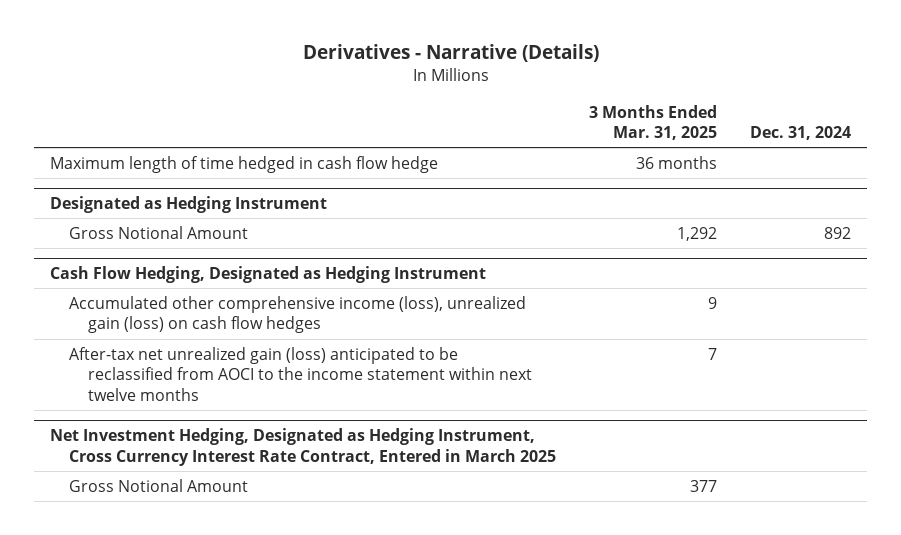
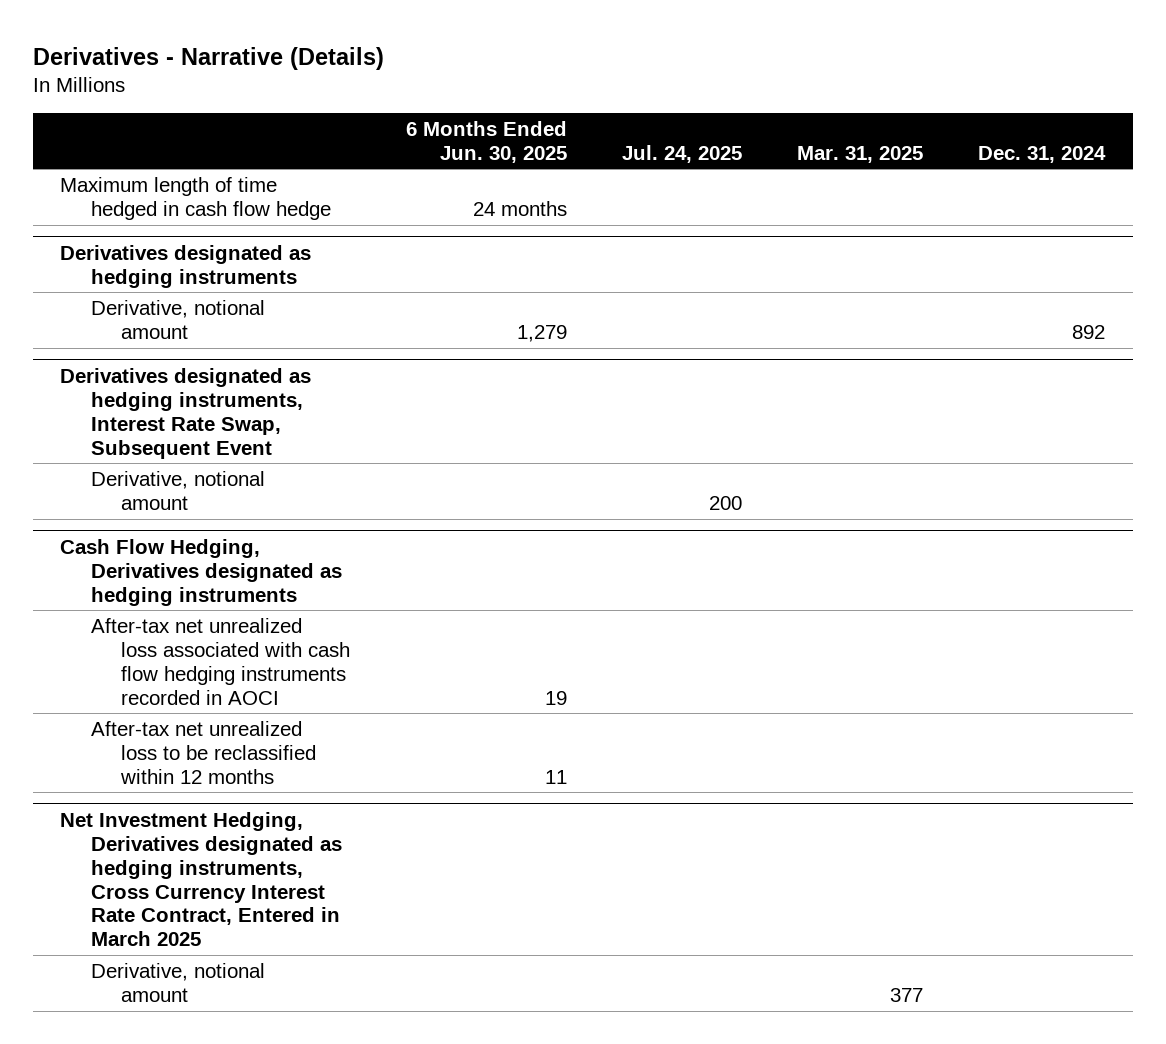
[588,104,717,141] 3 Months Ended Mar. 31, 2025 -> none
none -> [405,120,567,163] 6 Months Ended Jun. 30, 2025
none -> [621,144,742,163] Jul. 24, 2025
none -> [797,145,924,163] Mar. 31, 2025
[50,196,328,214] Designated as Hedging Instrument -> [60,244,312,288] Derivatives designated as hedging instruments
[69,225,249,239] Gross Notional Amount -> [90,299,265,339] Derivative, notional amount
none -> [60,367,312,459] Derivatives designated as hedging instruments, Interest Rate Swap, Subsequent Event
none -> [90,470,265,510] Derivative, notional amount
[50,266,487,284] Cash Flow Hedging, Designated as Hedging Instrument -> [60,538,342,606] Cash Flow Hedging, Derivatives designated as hedging instruments
[69,295,527,334] Accumulated other comprehensive income (loss), unrealized gain (loss) on cash flow hedges -> [90,617,351,705] After-tax net unrealized loss associated with cash flow hedging instruments recorded in AOCI
[69,346,533,401] After-tax net unrealized gain (loss) anticipated to be reclassified from AOCI to the income statement within next twelve months -> [90,720,317,784] After-tax net unrealized loss to be reclassified within 12 months
[50,428,557,466] Net Investment Hedging, Designated as Hedging Instrument, Cross Currency Interest Rate Contract, Entered in March 2025 -> [60,811,342,947] Net Investment Hedging, Derivatives designated as hedging instruments, Cross Currency Interest Rate Contract, Entered in March 2025
[69,478,249,492] Gross Notional Amount -> [90,962,265,1002] Derivative, notional amount

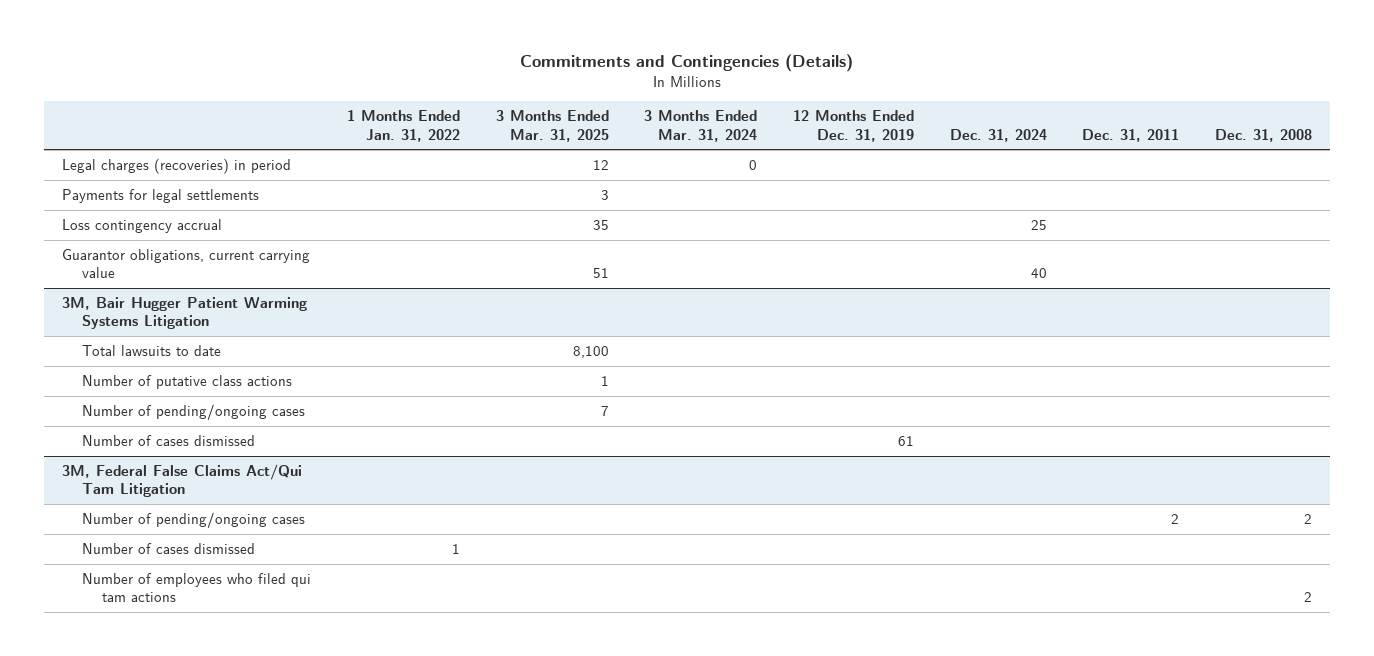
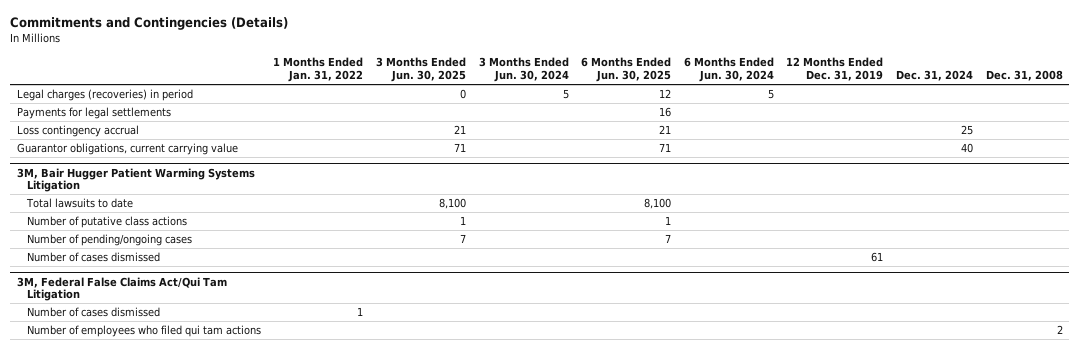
[495,110,609,142] 3 Months Ended Mar. 31, 2025 -> none
[644,110,758,142] 3 Months Ended Mar. 31, 2024 -> none
[1082,128,1180,142] Dec. 31, 2011 -> none
none -> [376,57,467,83] 3 Months Ended Jun. 30, 2025
none -> [478,57,569,83] 3 Months Ended Jun. 30, 2024
none -> [581,57,672,83] 6 Months Ended Jun. 30, 2025
none -> [683,57,774,83] 6 Months Ended Jun. 30, 2024
[82,511,306,528] Number of pending/ongoing cases -> none

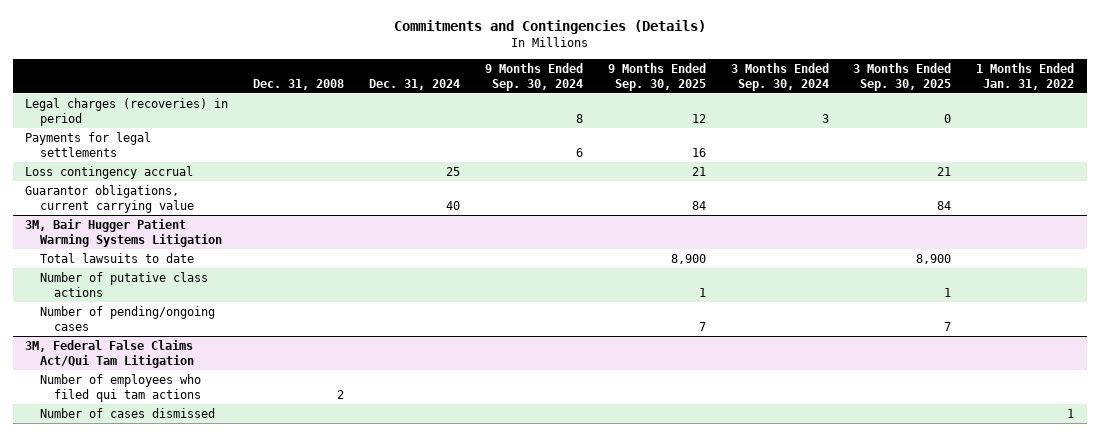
[376,57,467,83] 3 Months Ended Jun. 30, 2025 -> none
[478,57,569,83] 3 Months Ended Jun. 30, 2024 -> none
[581,57,672,83] 6 Months Ended Jun. 30, 2025 -> none
[683,57,774,83] 6 Months Ended Jun. 30, 2024 -> none
[786,57,884,82] 12 Months Ended Dec. 31, 2019 -> none
none -> [484,62,583,91] 9 Months Ended Sep. 30, 2024
none -> [607,62,706,91] 9 Months Ended Sep. 30, 2025
none -> [730,62,829,91] 3 Months Ended Sep. 30, 2024
none -> [853,62,952,91] 3 Months Ended Sep. 30, 2025
[26,252,160,263] Number of cases dismissed -> none
[26,307,160,318] Number of cases dismissed -> [39,407,215,418] Number of cases dismissed

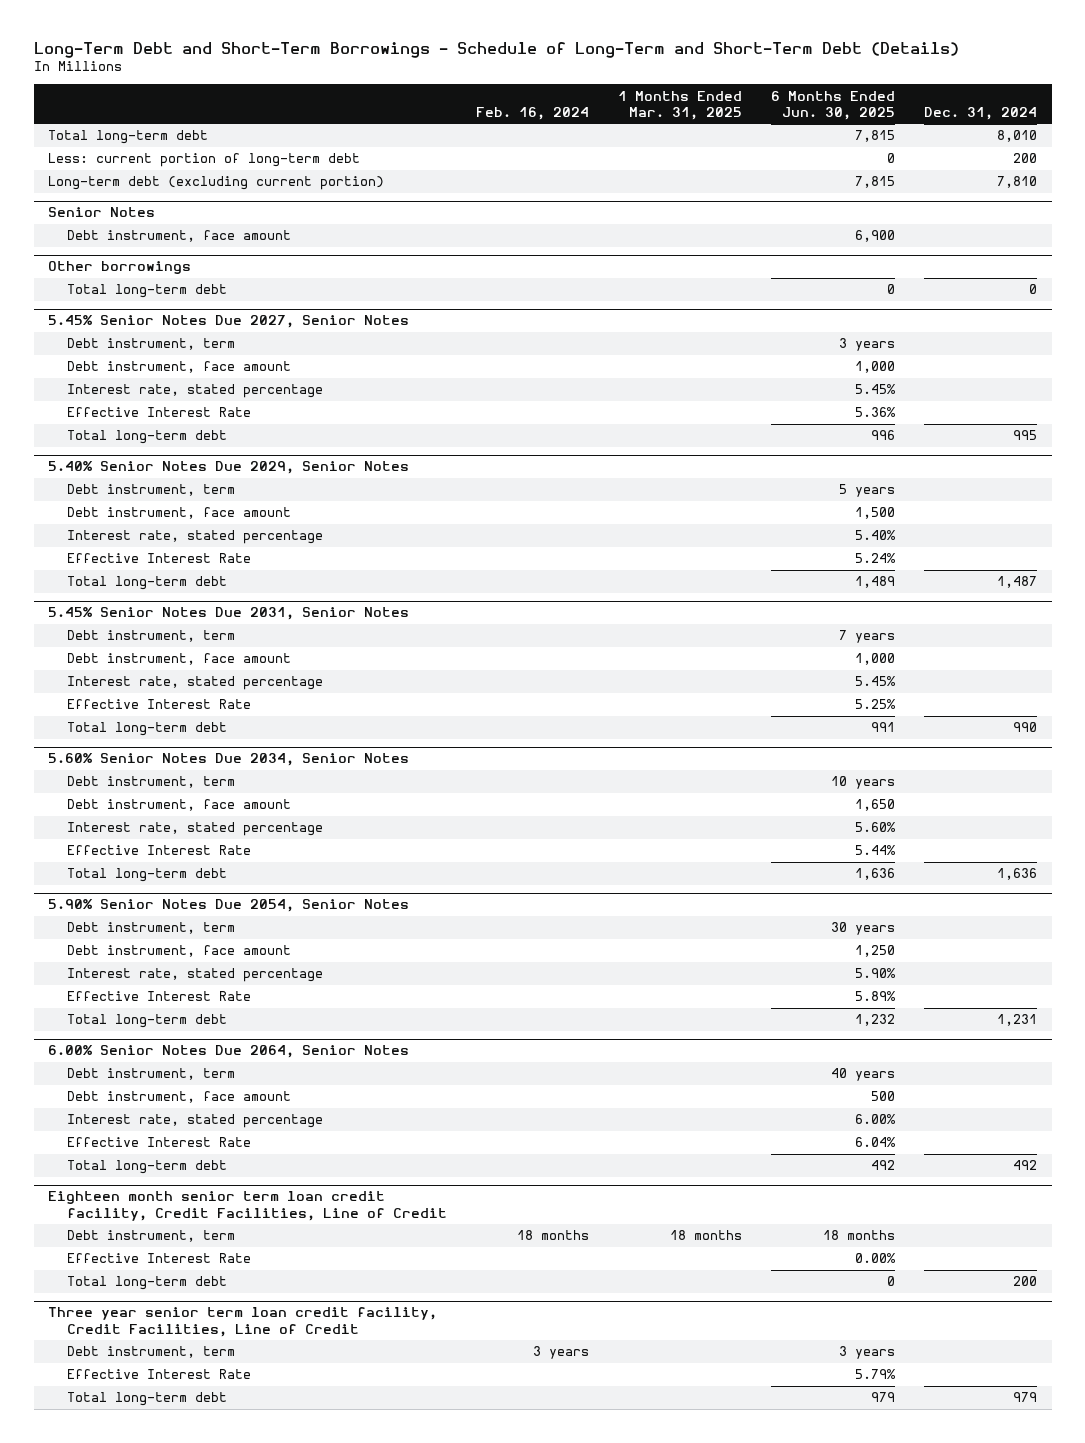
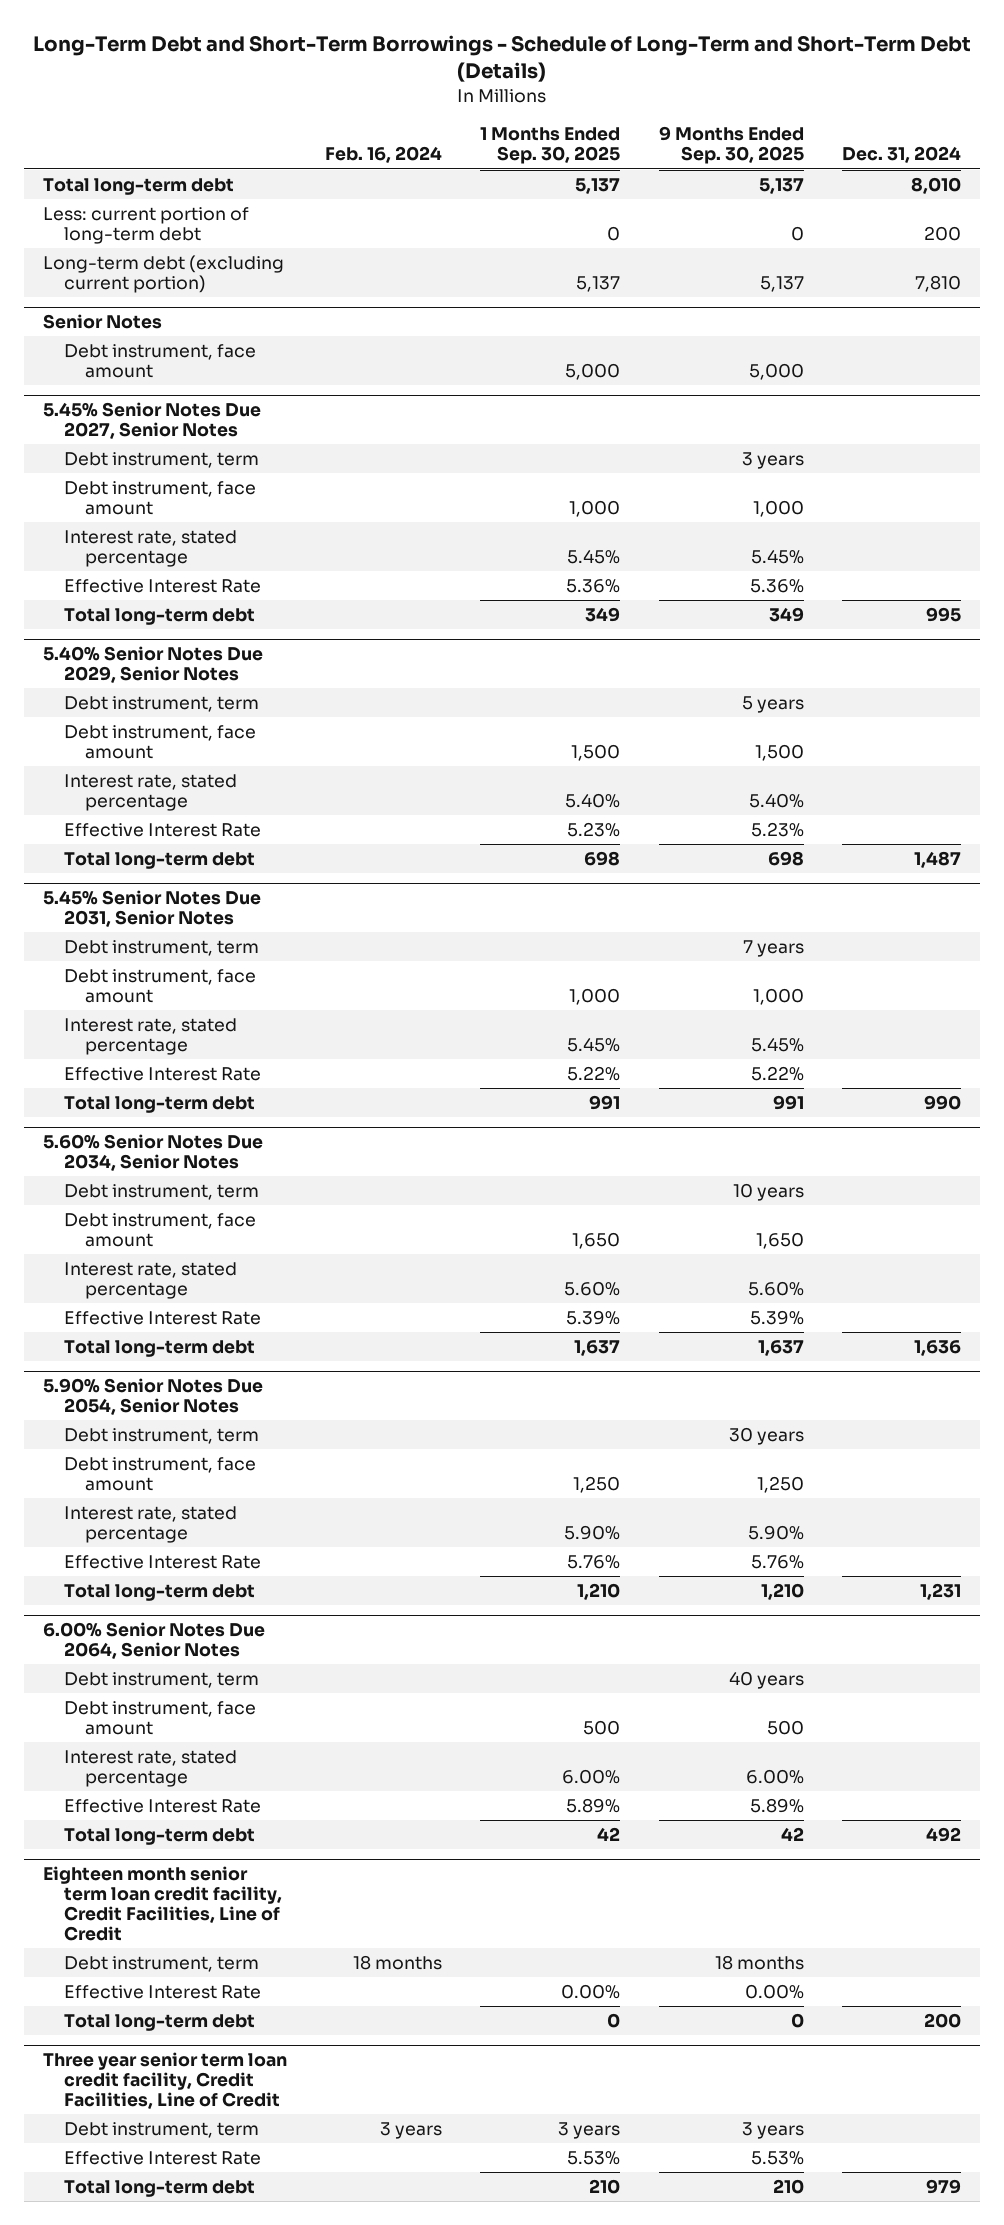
[618,90,743,120] 1 Months Ended Mar. 31, 2025 -> none
[771,90,896,120] 6 Months Ended Jun. 30, 2025 -> none
none -> [480,127,621,165] 1 Months Ended Sep. 30, 2025
none -> [658,126,804,165] 9 Months Ended Sep. 30, 2025
[48,261,192,275] Other borrowings -> none
[67,284,228,299] Total long-term debt -> none

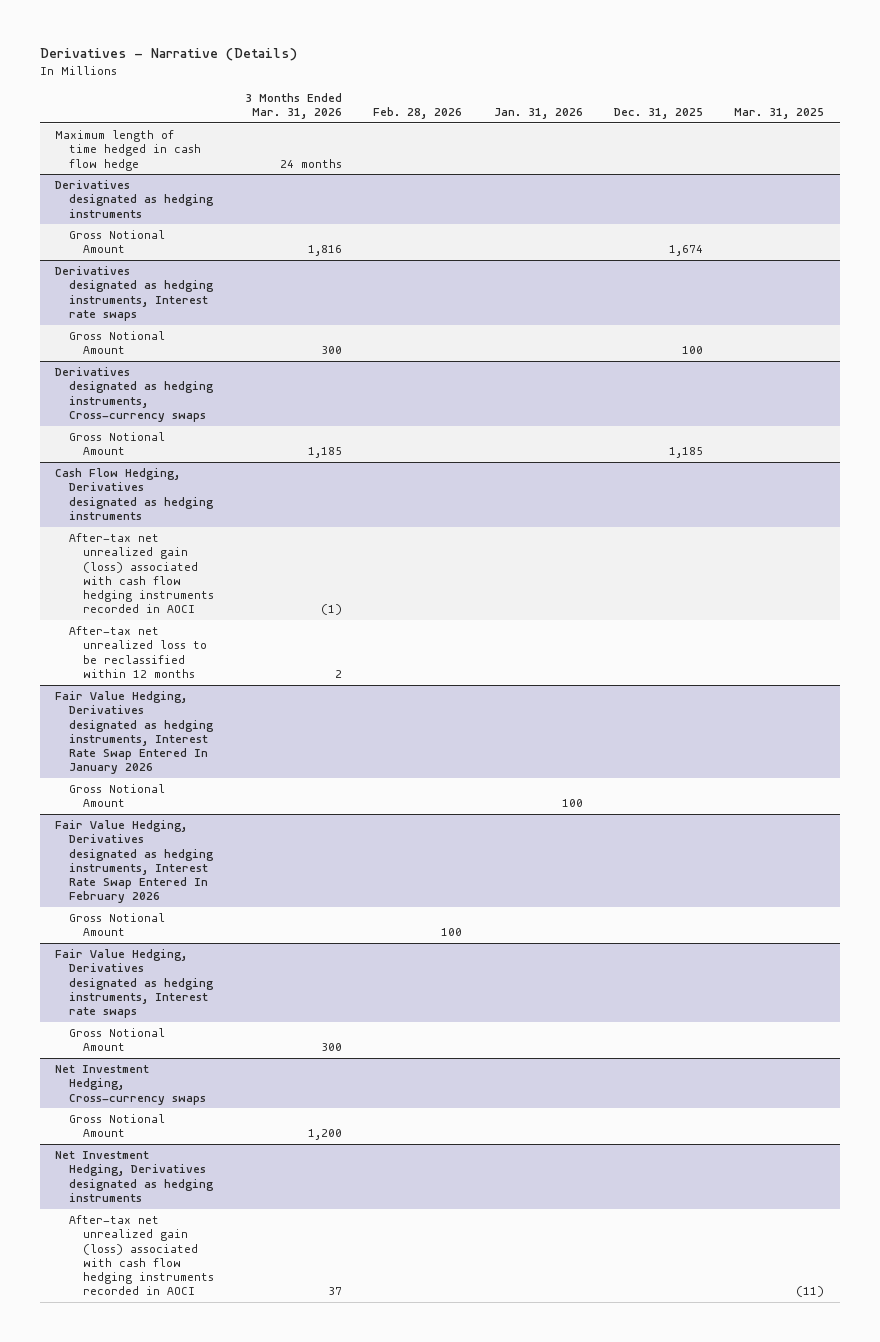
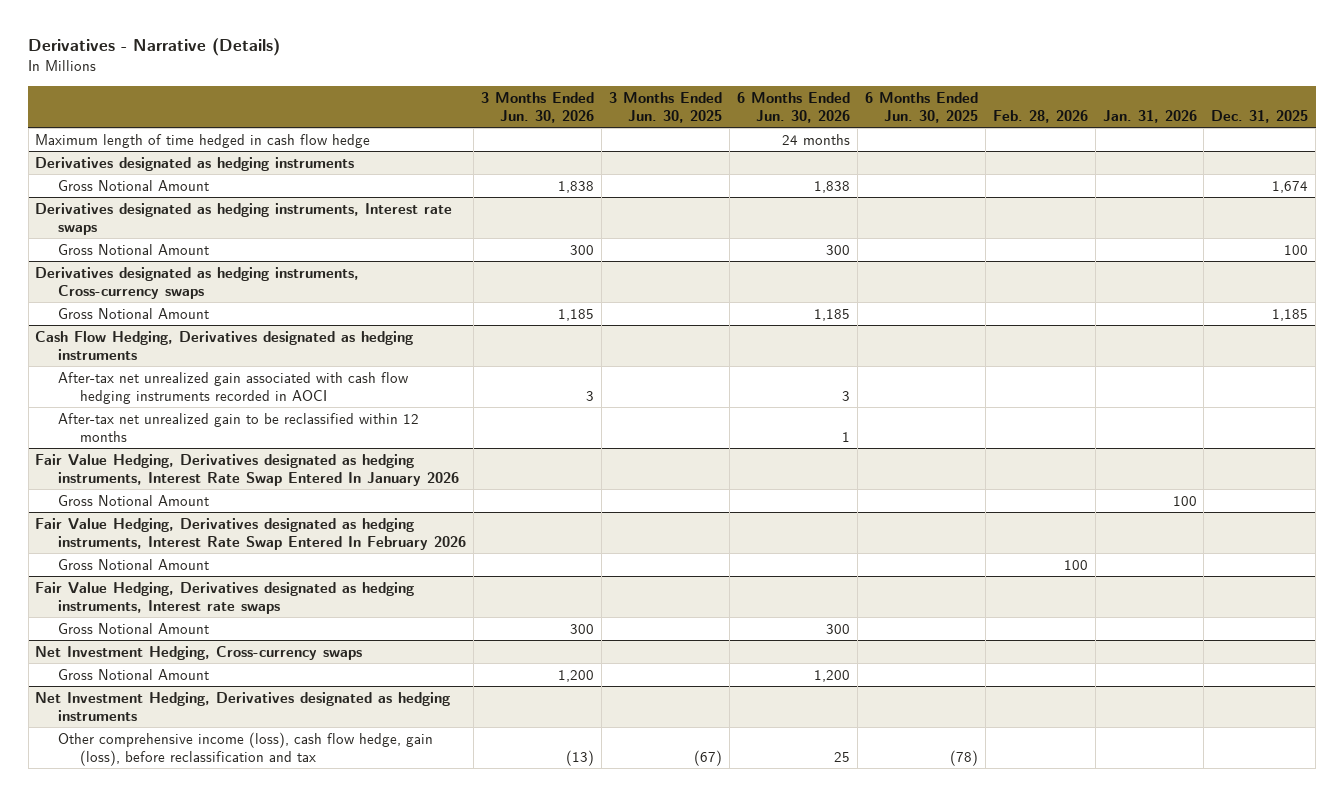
[245,92,343,120] 3 Months Ended Mar. 31, 2026 -> none
[734,108,825,120] Mar. 31, 2025 -> none
none -> [480,91,594,124] 3 Months Ended Jun. 30, 2026
none -> [608,91,722,124] 3 Months Ended Jun. 30, 2025
none -> [736,91,850,124] 6 Months Ended Jun. 30, 2026
none -> [864,91,978,124] 6 Months Ended Jun. 30, 2025
[69,533,214,614] After-tax net unrealized gain (loss) associated with cash flow hedging instruments recorded in AOCI -> [57,371,409,405] After-tax net unrealized gain associated with cash flow hedging instruments recorded in AOCI
[69,626,207,678] After-tax net unrealized loss to be reclassified within 12 months -> [57,412,419,443] After-tax net unrealized gain to be reclassified within 12 months
[69,1215,214,1296] After-tax net unrealized gain (loss) associated with cash flow hedging instruments recorded in AOCI -> none
none -> [57,731,433,767] Other comprehensive income (loss), cash flow hedge, gain (loss), before reclassification and tax

